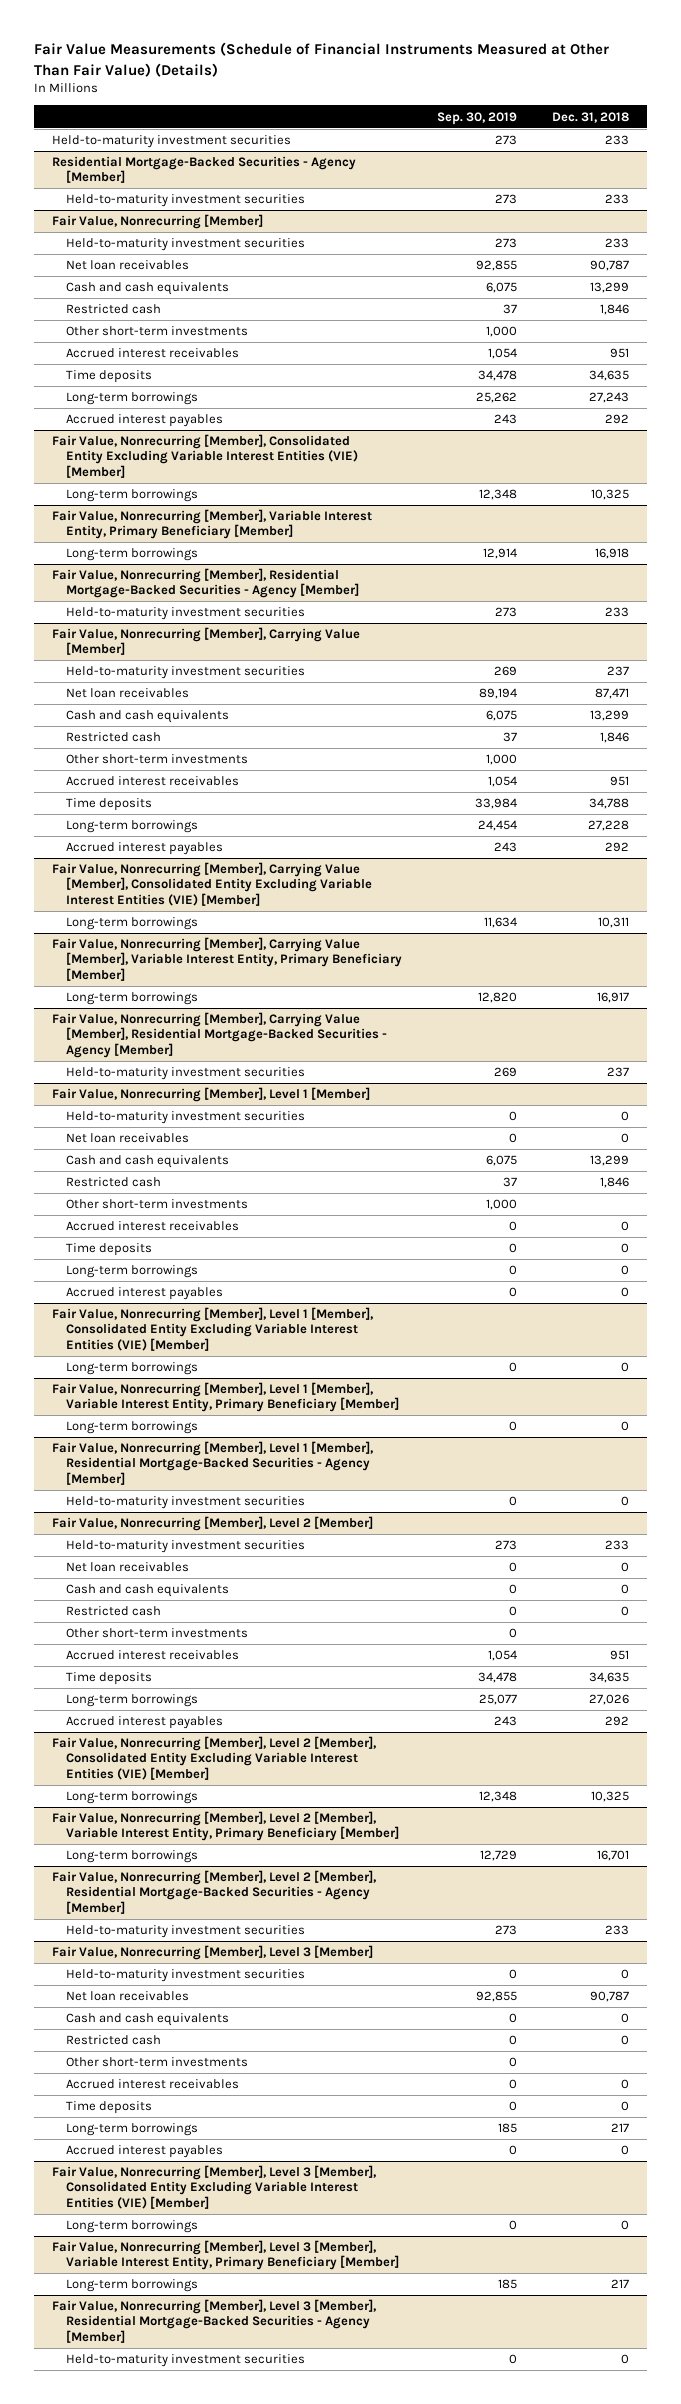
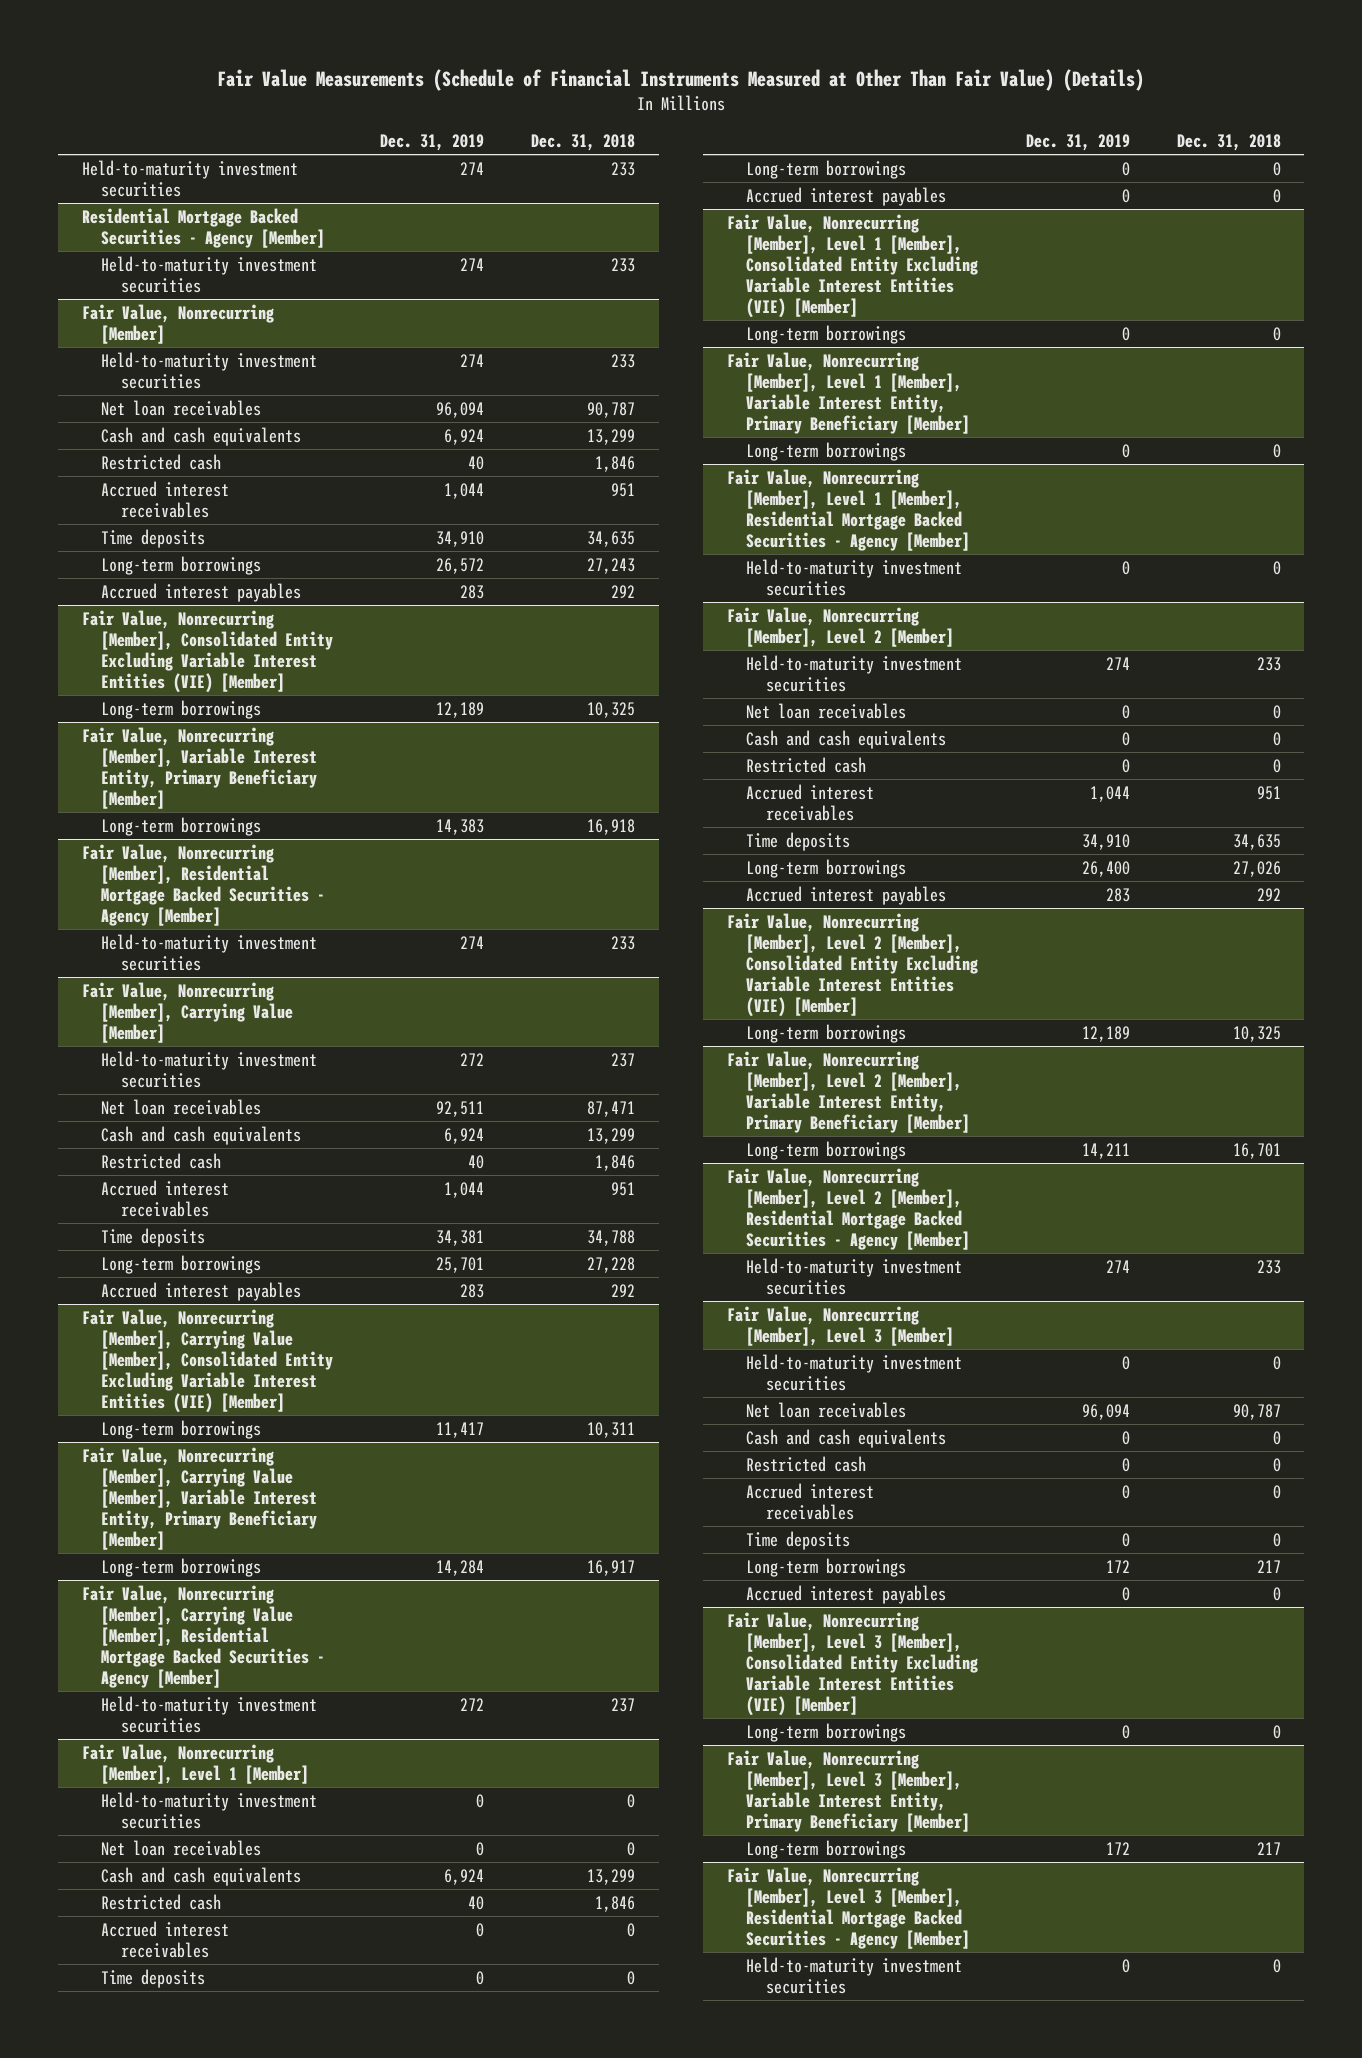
[437,111,518,125] Sep. 30, 2019 -> none
none -> [380,134,485,152] Dec. 31, 2019
[51,156,356,184] Residential Mortgage-Backed Securities - Agency [Member] -> [81,207,326,248] Residential Mortgage Backed Securities - Agency [Member]
[66,326,249,337] Other short-term investments -> none
[51,568,360,599] Fair Value, Nonrecurring [Member], Residential Mortgage-Backed Securities - Agency [Member] -> [81,843,326,926] Fair Value, Nonrecurring [Member], Residential Mortgage Backed Securities - Agency [Member]
[66,754,249,765] Other short-term investments -> none
[51,1012,388,1058] Fair Value, Nonrecurring [Member], Carrying Value [Member], Residential Mortgage-Backed Securities - Agency [Member] -> [81,1584,326,1688] Fair Value, Nonrecurring [Member], Carrying Value [Member], Residential Mortgage Backed Securities - Agency [Member]
[66,1199,249,1210] Other short-term investments -> none
[51,1441,373,1485] Fair Value, Nonrecurring [Member], Level 1 [Member], Residential Mortgage-Backed Securities - Agency [Member] -> [726,468,971,551] Fair Value, Nonrecurring [Member], Level 1 [Member], Residential Mortgage Backed Securities - Agency [Member]
[66,1628,249,1639] Other short-term investments -> none
[51,1870,376,1914] Fair Value, Nonrecurring [Member], Level 2 [Member], Residential Mortgage-Backed Securities - Agency [Member] -> [726,1167,971,1250] Fair Value, Nonrecurring [Member], Level 2 [Member], Residential Mortgage Backed Securities - Agency [Member]
[66,2057,249,2068] Other short-term investments -> none
[51,2299,376,2343] Fair Value, Nonrecurring [Member], Level 3 [Member], Residential Mortgage-Backed Securities - Agency [Member] -> [726,1866,971,1949] Fair Value, Nonrecurring [Member], Level 3 [Member], Residential Mortgage Backed Securities - Agency [Member]

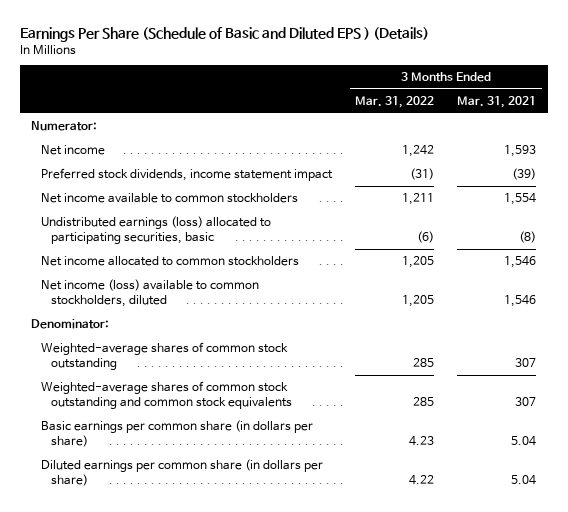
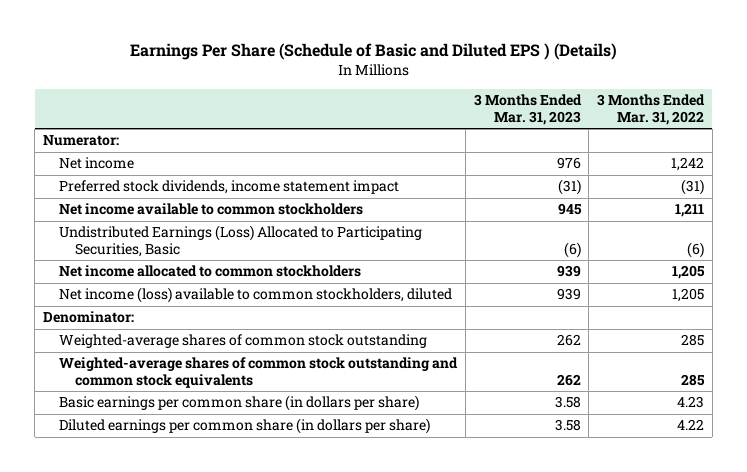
[457,96,537,109] Mar. 31, 2021 -> none
none -> [473,94,582,125] 3 Months Ended Mar. 31, 2023
[41,216,272,244] Undistributed earnings (loss) allocated to participating securities, basic -> [58,225,422,257] Undistributed Earnings (Loss) Allocated to Participating Securities, Basic

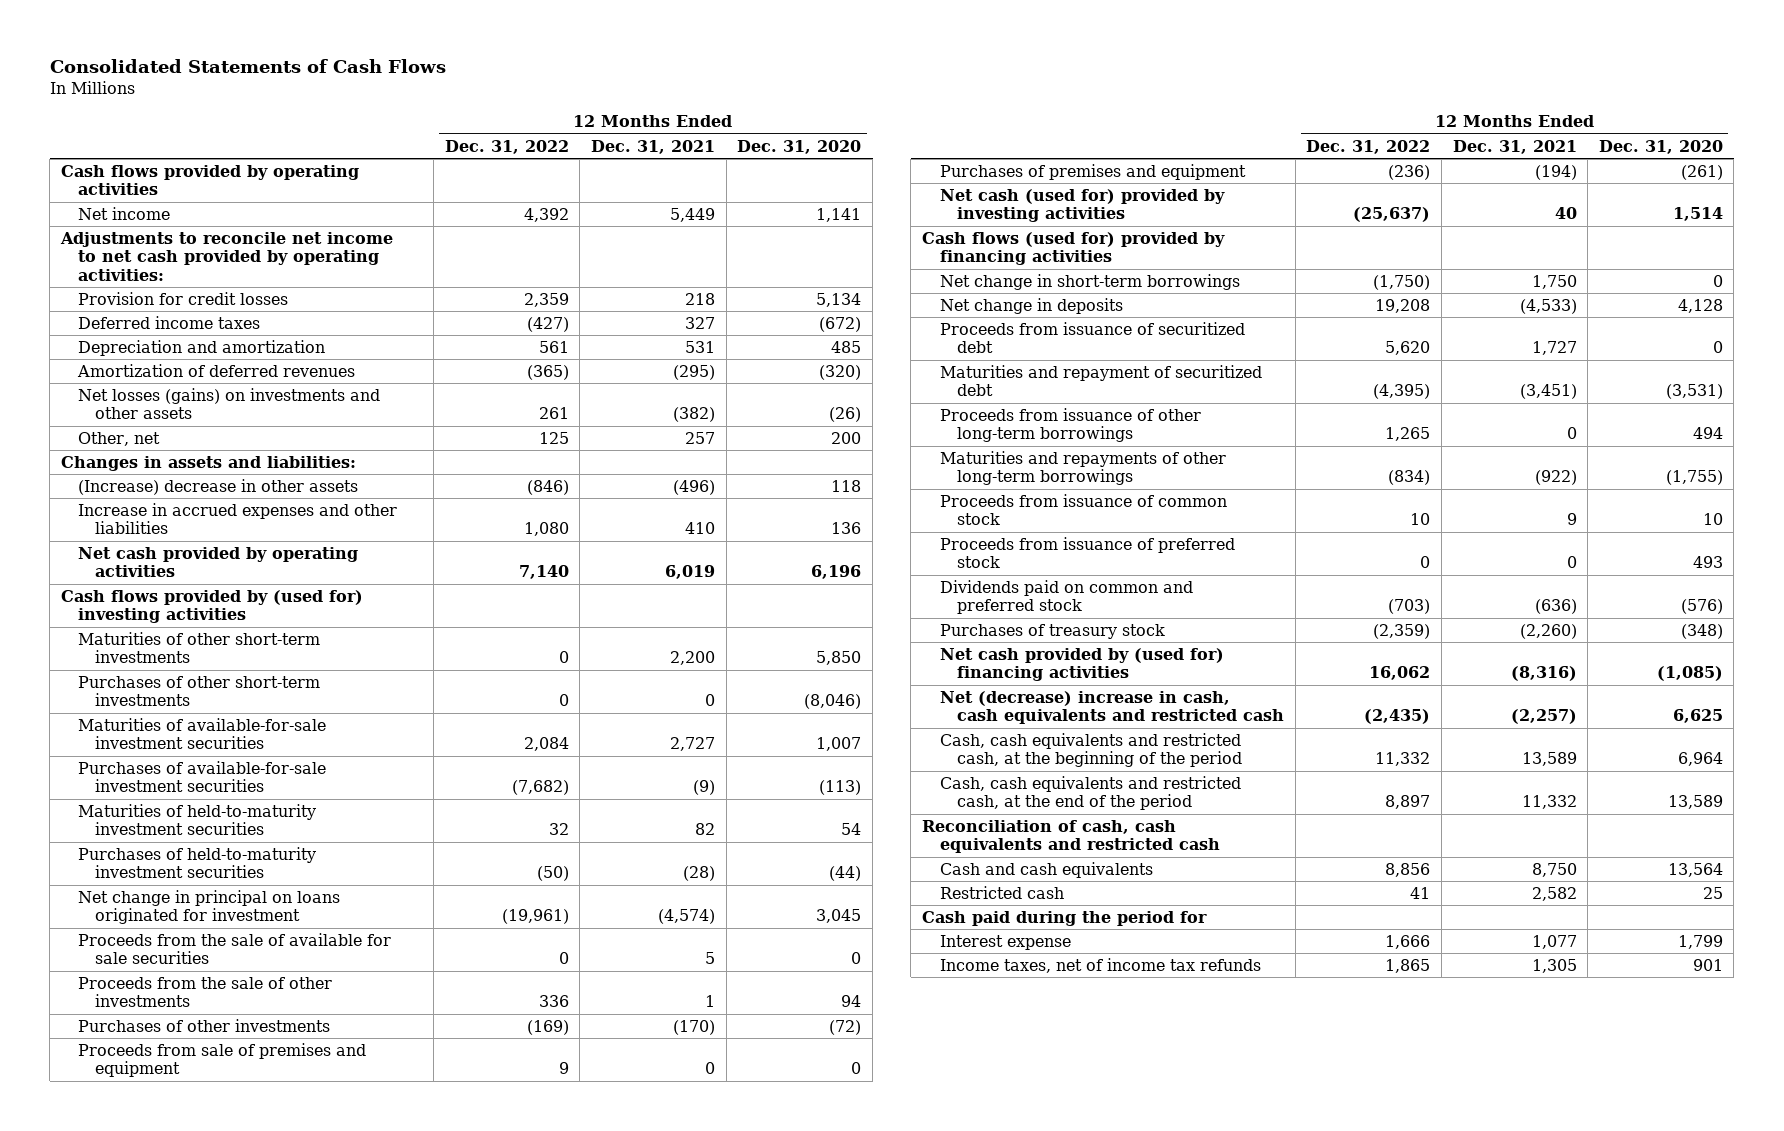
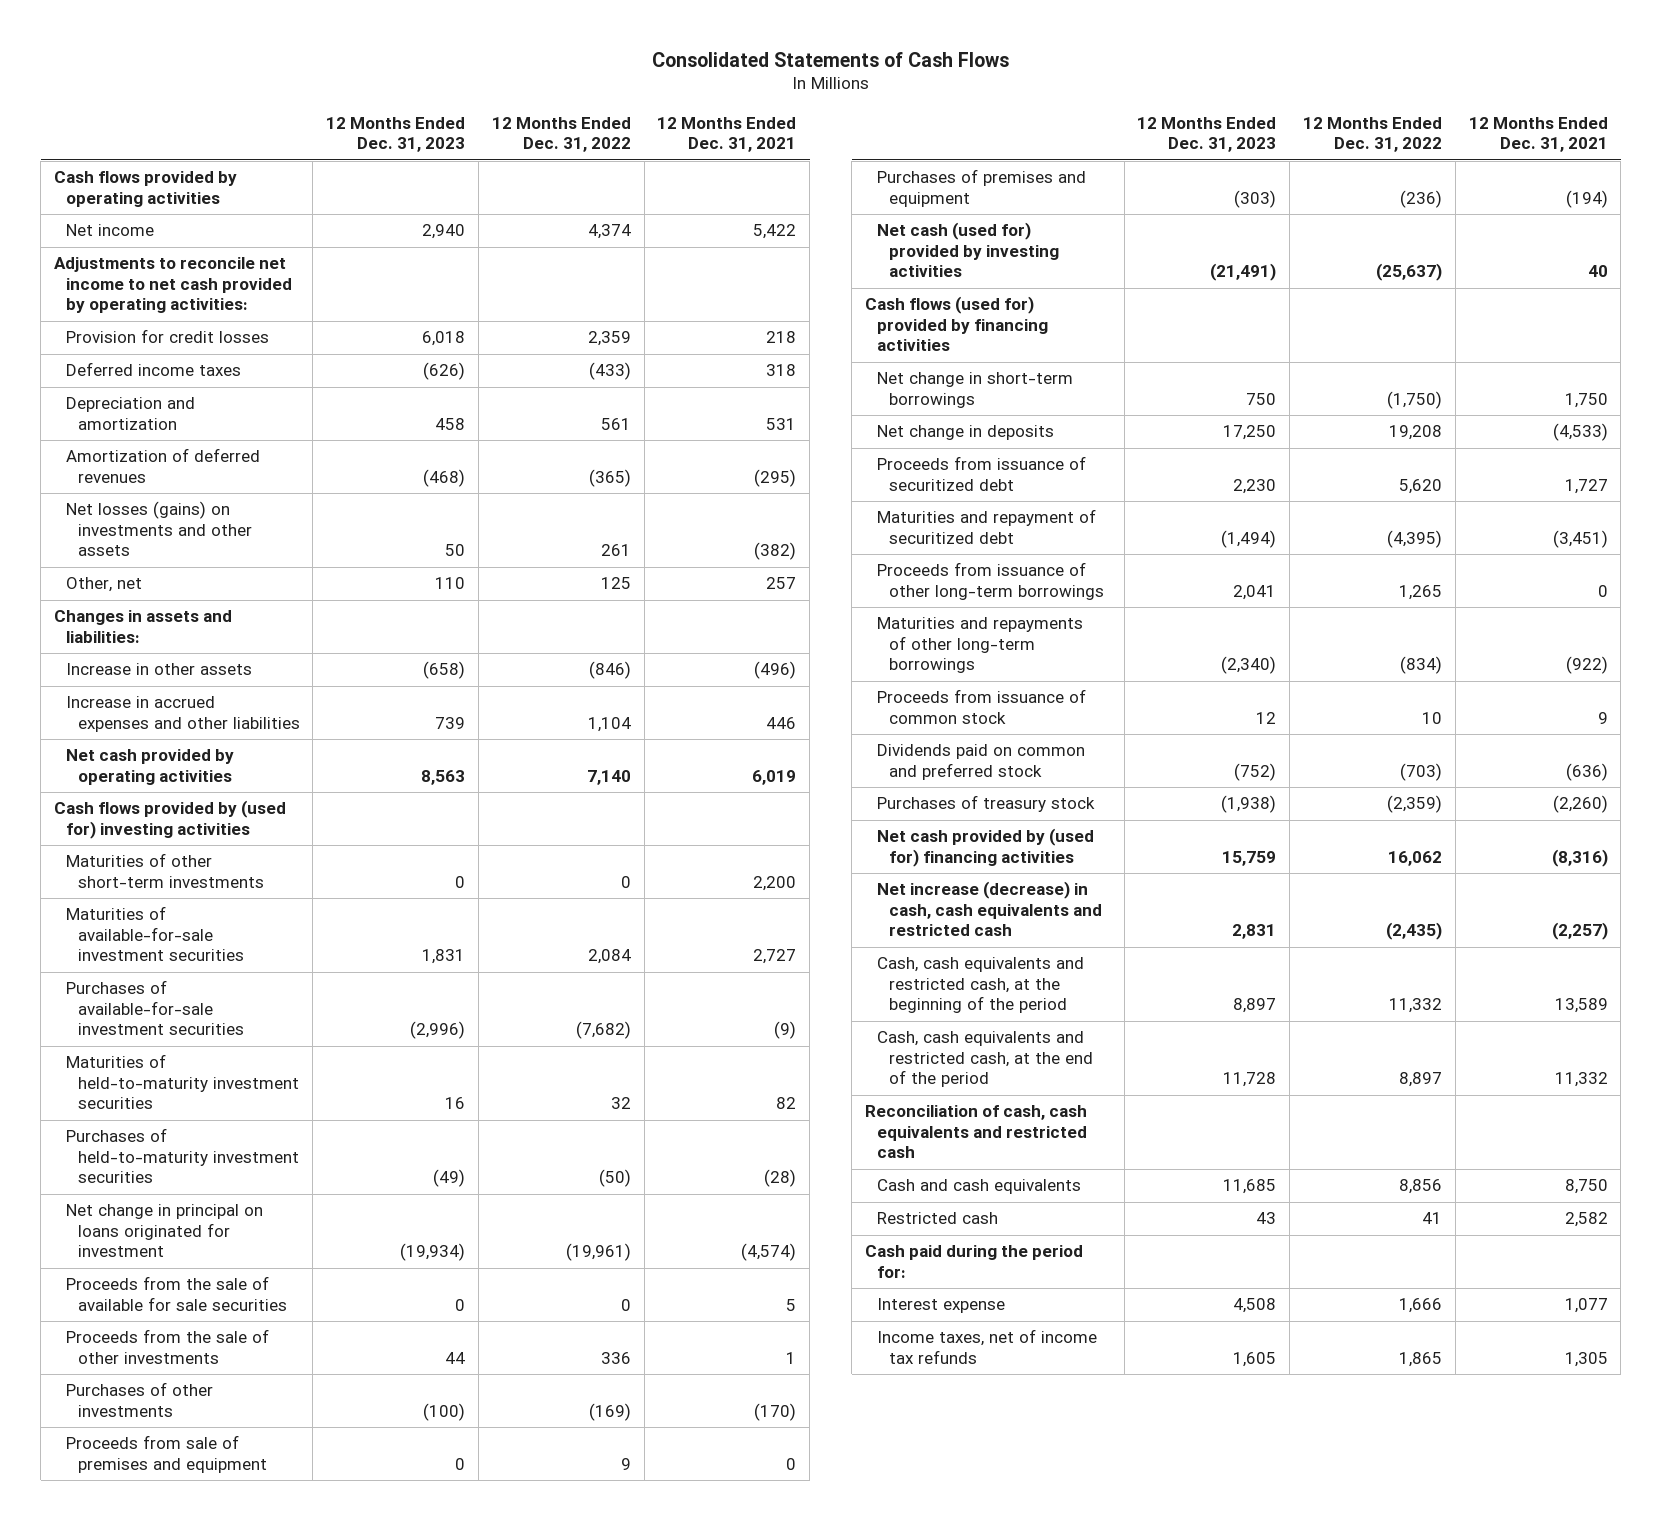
[737,139,862,154] Dec. 31, 2020 -> none
none -> [326,116,466,153] 12 Months Ended Dec. 31, 2023
[523,207,569,222] 4,392 -> [587,224,631,240] 4,374
[670,207,716,222] 5,449 -> [753,224,797,240] 5,422
[526,316,569,332] (427) -> [588,362,631,381] (433)
[685,316,716,329] 327 -> [766,364,797,377] 318
[78,478,359,495] (Increase) decrease in other assets -> [65,663,252,676] Increase in other assets
[523,522,569,537] 1,080 -> [587,716,631,732] 1,104
[685,522,716,535] 410 -> [766,716,797,729] 446
[78,675,321,707] Purchases of other short-term investments -> none
[939,536,1235,569] Proceeds from issuance of preferred stock -> none
[939,690,1284,725] Net (decrease) increase in cash, cash equivalents and restricted cash -> [876,881,1102,937] Net increase (decrease) in cash, cash equivalents and restricted cash
[922,910,1208,926] Cash paid during the period for -> [865,1245,1084,1278] Cash paid during the period for:

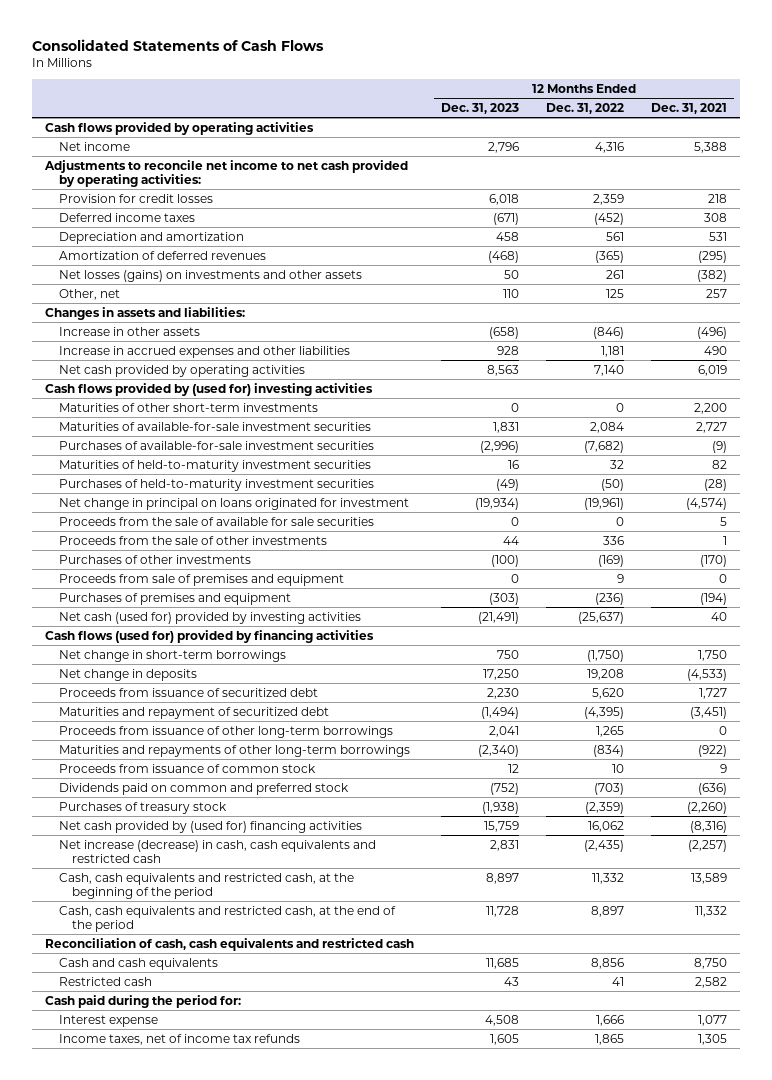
[422,224,466,240] 2,940 -> [488,141,520,153] 2,796
[587,224,631,240] 4,374 -> [595,141,625,153] 4,316
[753,224,797,240] 5,422 -> [693,141,727,153] 5,388
[423,362,466,381] (626) -> [493,212,520,225] (671)
[588,362,631,381] (433) -> [594,212,625,225] (452)
[766,364,797,377] 318 -> [703,212,727,222] 308
[435,716,466,729] 739 -> [497,345,520,355] 928
[587,716,631,732] 1,104 -> [601,345,625,357] 1,181
[766,716,797,729] 446 -> [703,345,727,355] 490

